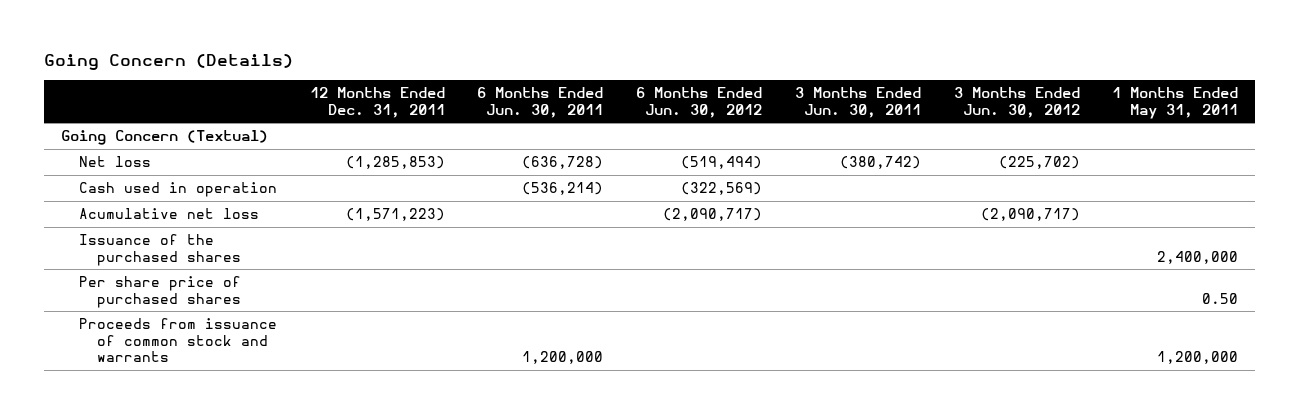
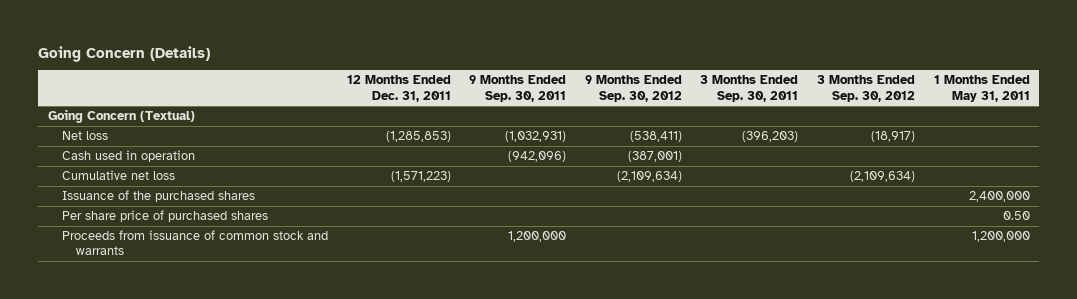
[477,86,604,118] 6 Months Ended Jun. 30, 2011 -> none
[636,86,763,118] 6 Months Ended Jun. 30, 2012 -> none
[794,86,921,118] 3 Months Ended Jun. 30, 2011 -> none
[953,86,1080,118] 3 Months Ended Jun. 30, 2012 -> none
none -> [469,75,567,102] 9 Months Ended Sep. 30, 2011
none -> [584,75,682,102] 9 Months Ended Sep. 30, 2012
none -> [700,75,799,102] 3 Months Ended Sep. 30, 2011
none -> [817,75,916,102] 3 Months Ended Sep. 30, 2012
[78,208,259,220] Acumulative net loss -> [61,170,175,181] Cumulative net loss

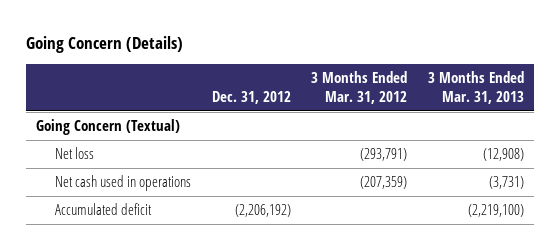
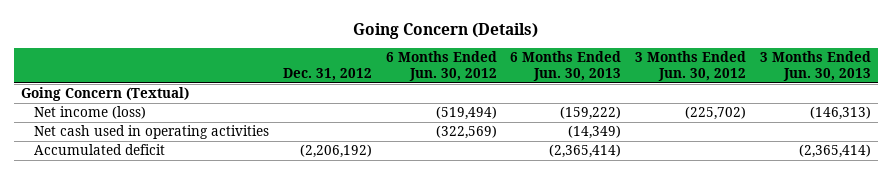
[311,71,408,105] 3 Months Ended Mar. 31, 2012 -> none
[428,71,525,105] 3 Months Ended Mar. 31, 2013 -> none
none -> [385,51,497,82] 6 Months Ended Jun. 30, 2012
none -> [510,51,622,82] 6 Months Ended Jun. 30, 2013
none -> [635,51,747,82] 3 Months Ended Jun. 30, 2012
none -> [759,51,871,82] 3 Months Ended Jun. 30, 2013
[54,147,94,160] Net loss -> [34,106,147,120] Net income (loss)
[54,175,191,192] Net cash used in operations -> [34,125,270,140] Net cash used in operating activities

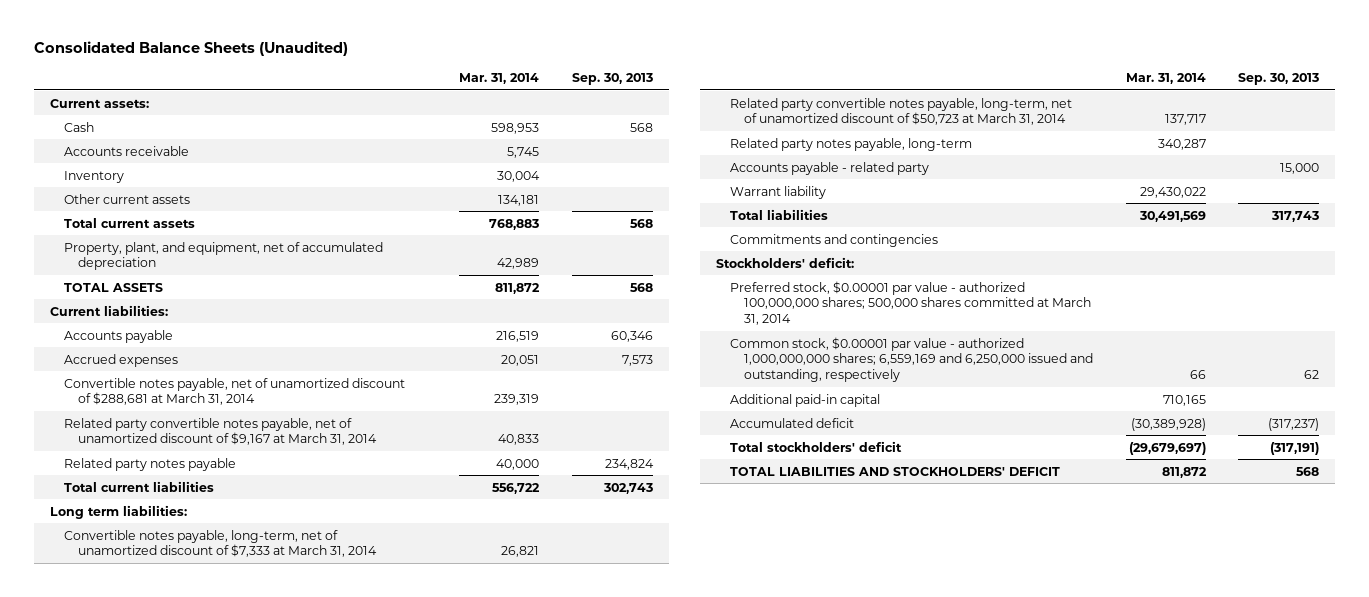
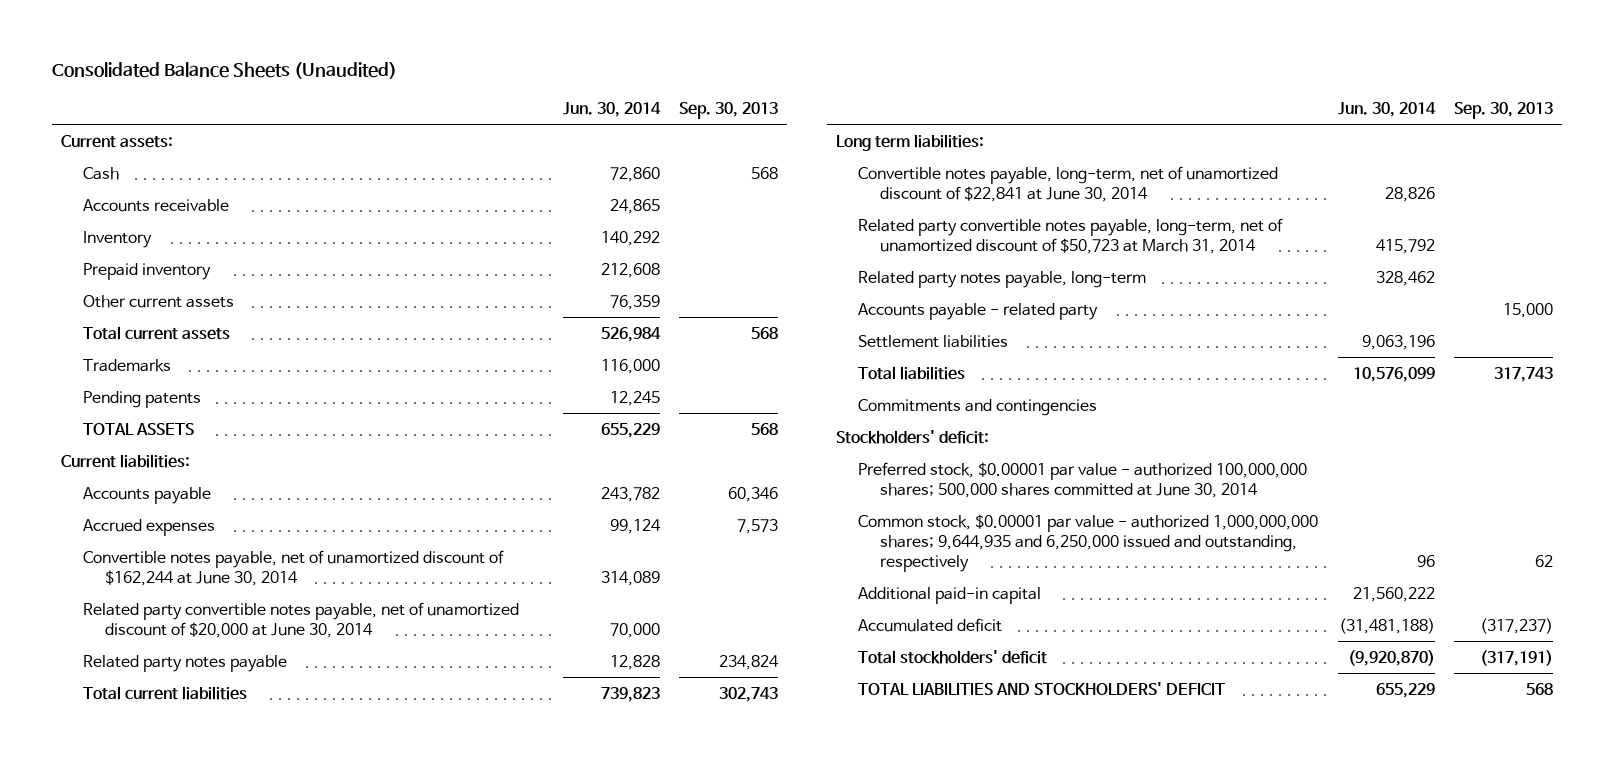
[459,73,540,85] Mar. 31, 2014 -> none
none -> [562,101,661,117] Jun. 30, 2014
none -> [83,262,212,280] Prepaid inventory
[63,241,383,271] Property, plant, and equipment, net of accumulated depreciation -> none
none -> [83,358,172,372] Trademarks
none -> [83,390,202,408] Pending patents
[63,377,405,406] Convertible notes payable, net of unamortized discount of $288,681 at March 31, 2014 -> [83,549,505,586] Convertible notes payable, net of unamortized discount of $162,244 at June 30, 2014
[63,417,378,446] Related party convertible notes payable, net of unamortized discount of $9,167 at March 31, 2014 -> [83,601,520,638] Related party convertible notes payable, net of unamortized discount of $20,000 at June 30, 2014
[63,529,378,558] Convertible notes payable, long-term, net of unamortized discount of $7,333 at March 31, 2014 -> [858,165,1279,202] Convertible notes payable, long-term, net of unamortized discount of $22,841 at June 30, 2014
[730,185,827,199] Warrant liability -> none
none -> [858,334,1009,348] Settlement liabilities
[730,280,1092,326] Preferred stock, $0.00001 par value - authorized 100,000,000 shares; 500,000 shares committed at March 31, 2014 -> [858,461,1308,498] Preferred stock, $0.00001 par value - authorized 100,000,000 shares; 500,000 shares committed at June 30, 2014
[730,336,1094,383] Common stock, $0.00001 par value - authorized 1,000,000,000 shares; 6,559,169 and 6,250,000 issued and outstanding, respectively -> [858,513,1319,572] Common stock, $0.00001 par value - authorized 1,000,000,000 shares; 9,644,935 and 6,250,000 issued and outstanding, respectively

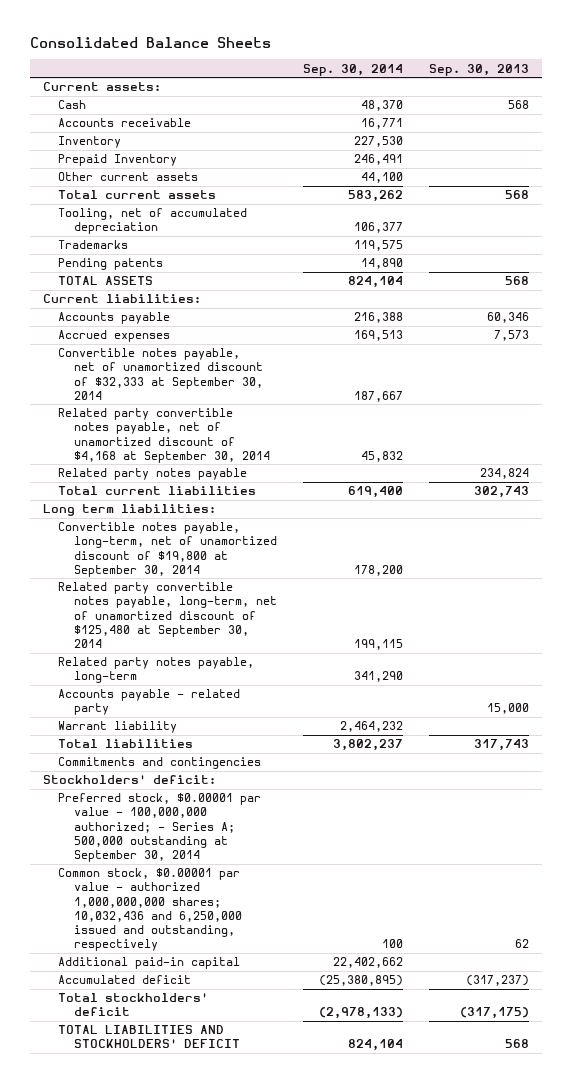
[51,62,397,80] Consolidated Balance Sheets (Unaudited) -> [29,36,271,48] Consolidated Balance Sheets
[562,101,661,117] Jun. 30, 2014 -> none
none -> [302,63,403,76] Sep. 30, 2014
[83,262,212,280] Prepaid inventory -> [58,154,178,167] Prepaid Inventory
none -> [58,208,248,235] Tooling, net of accumulated depreciation
[83,549,505,586] Convertible notes payable, net of unamortized discount of $162,244 at June 30, 2014 -> [58,348,263,400] Convertible notes payable, net of unamortized discount of $32,333 at September 30, 2014
[83,601,520,638] Related party convertible notes payable, net of unamortized discount of $20,000 at June 30, 2014 -> [58,408,270,463] Related party convertible notes payable, net of unamortized discount of $4,168 at September 30, 2014
[858,165,1279,202] Convertible notes payable, long-term, net of unamortized discount of $22,841 at June 30, 2014 -> [58,522,277,577] Convertible notes payable, long-term, net of unamortized discount of $19,800 at September 30, 2014
[858,217,1284,254] Related party convertible notes payable, long-term, net of unamortized discount of $50,723 at March 31, 2014 -> [58,582,277,648] Related party convertible notes payable, long-term, net of unamortized discount of $125,480 at September 30, 2014
[858,334,1009,348] Settlement liabilities -> none
none -> [58,721,178,734] Warrant liability
[858,461,1308,498] Preferred stock, $0.00001 par value - authorized 100,000,000 shares; 500,000 shares committed at June 30, 2014 -> [58,793,262,862] Preferred stock, $0.00001 par value - 100,000,000 authorized; - Series A; 500,000 outstanding at September 30, 2014
[858,513,1319,572] Common stock, $0.00001 par value - authorized 1,000,000,000 shares; 9,644,935 and 6,250,000 issued and outstanding, respectively -> [58,868,242,952] Common stock, $0.00001 par value - authorized 1,000,000,000 shares; 10,032,436 and 6,250,000 issued and outstanding, respectively
[1479,649,1553,666] (317,191) -> [459,1007,529,1020] (317,175)

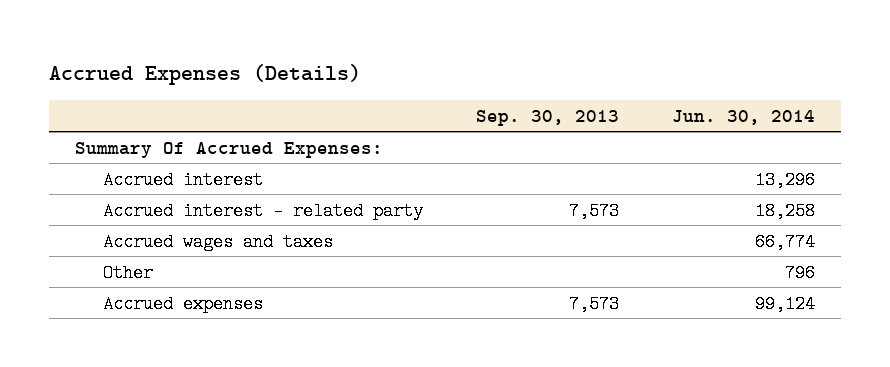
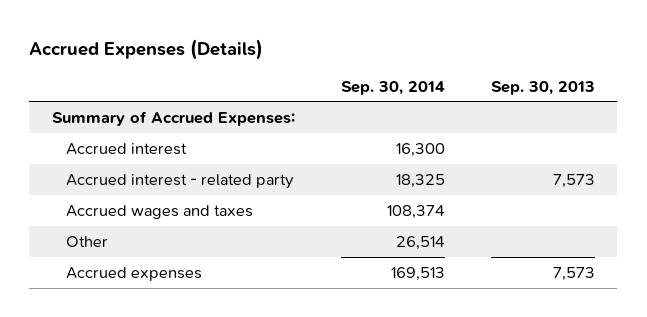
[671,109,815,125] Jun. 30, 2014 -> none
none -> [340,80,445,95] Sep. 30, 2014
[75,141,384,158] Summary Of Accrued Expenses: -> [52,110,296,126] Summary of Accrued Expenses:

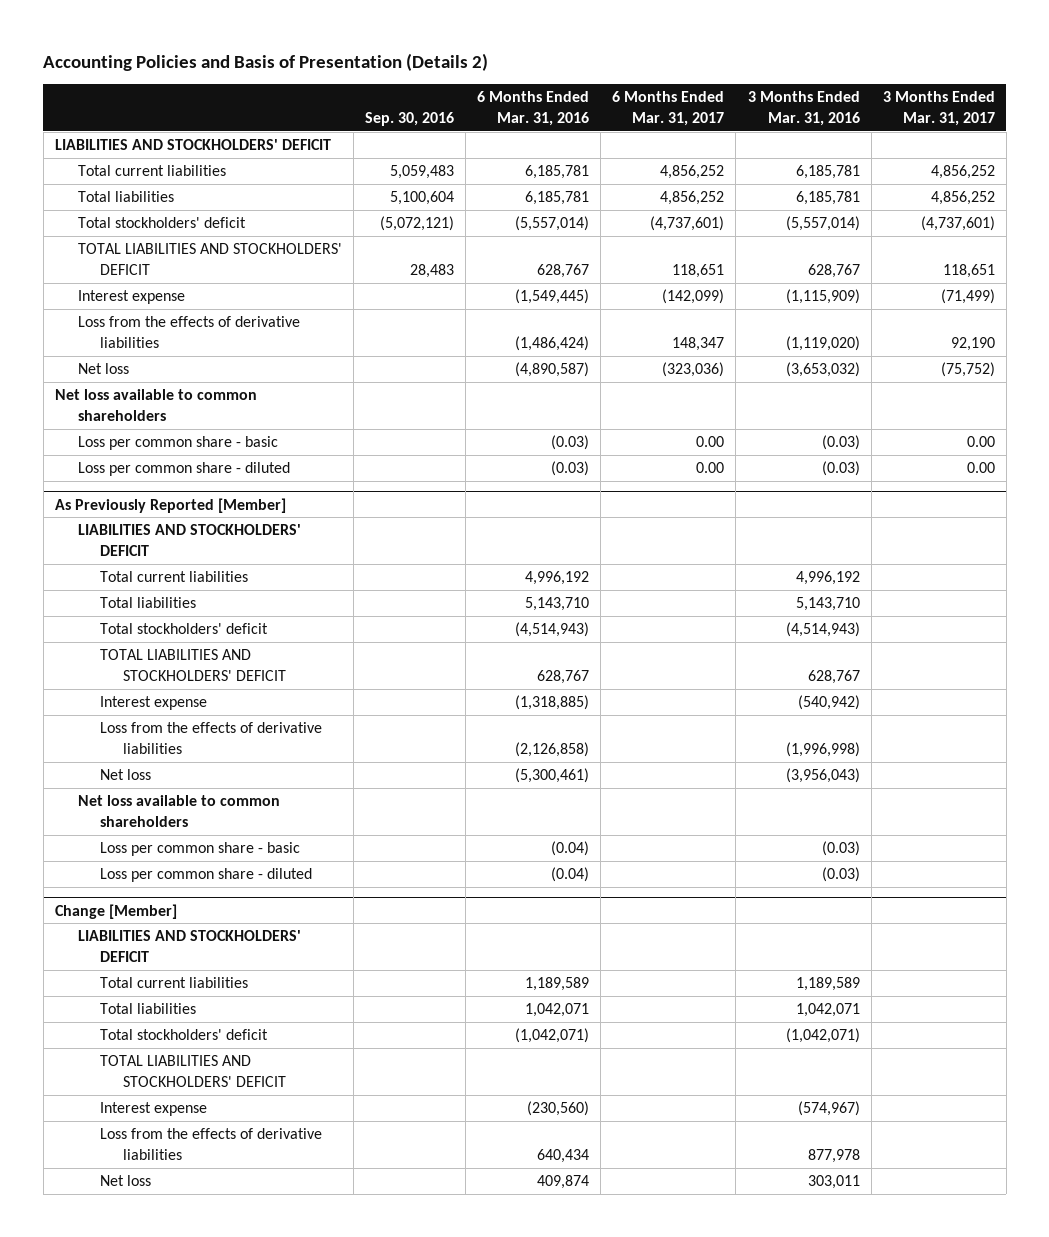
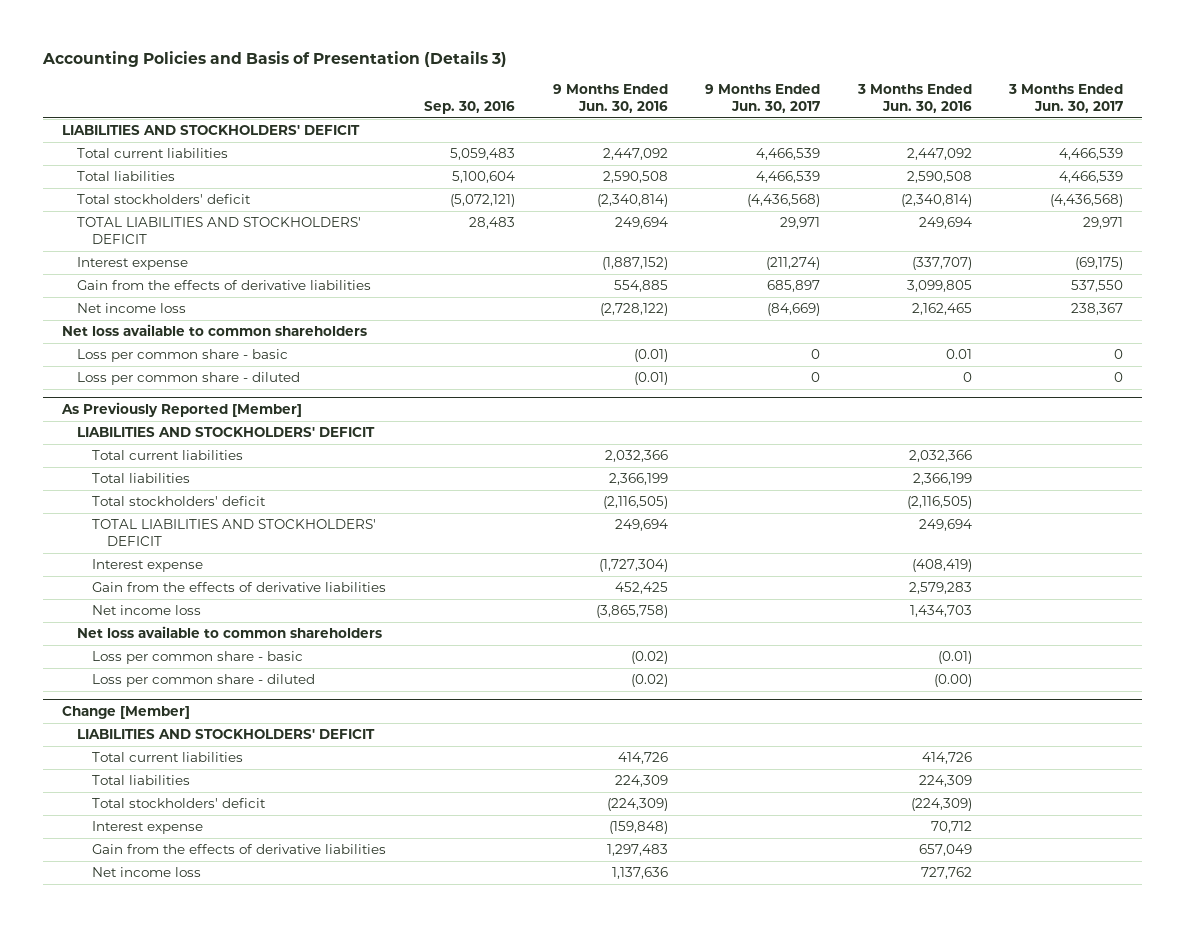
[43,53,489,72] Accounting Policies and Basis of Presentation (Details 2) -> [42,51,508,68] Accounting Policies and Basis of Presentation (Details 3)
[477,91,590,126] 6 Months Ended Mar. 31, 2016 -> none
[612,91,725,126] 6 Months Ended Mar. 31, 2017 -> none
[747,91,860,126] 3 Months Ended Mar. 31, 2016 -> none
[882,91,995,126] 3 Months Ended Mar. 31, 2017 -> none
none -> [552,83,668,113] 9 Months Ended Jun. 30, 2016
none -> [705,83,821,113] 9 Months Ended Jun. 30, 2017
none -> [856,83,972,113] 3 Months Ended Jun. 30, 2016
none -> [1008,83,1124,113] 3 Months Ended Jun. 30, 2017
[77,316,300,348] Loss from the effects of derivative liabilities -> [77,280,372,291] Gain from the effects of derivative liabilities
[77,363,129,375] Net loss -> [77,303,187,314] Net income loss
[100,722,323,754] Loss from the effects of derivative liabilities -> [92,582,387,593] Gain from the effects of derivative liabilities
[100,769,152,781] Net loss -> [92,605,202,616] Net income loss
[100,1055,287,1087] TOTAL LIABILITIES AND STOCKHOLDERS' DEFICIT -> none
[100,1128,323,1160] Loss from the effects of derivative liabilities -> [92,844,387,855] Gain from the effects of derivative liabilities
[100,1175,152,1187] Net loss -> [92,867,202,878] Net income loss

